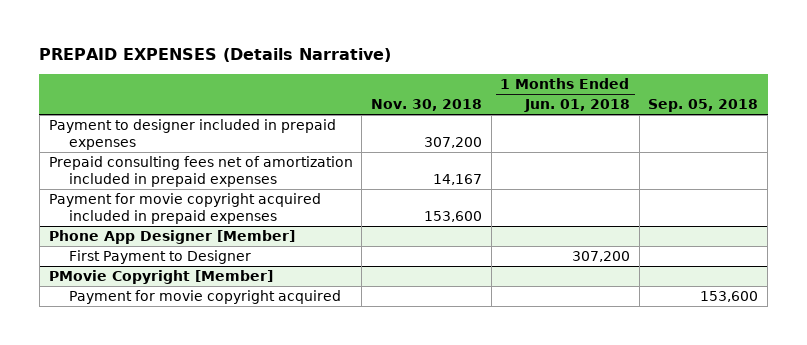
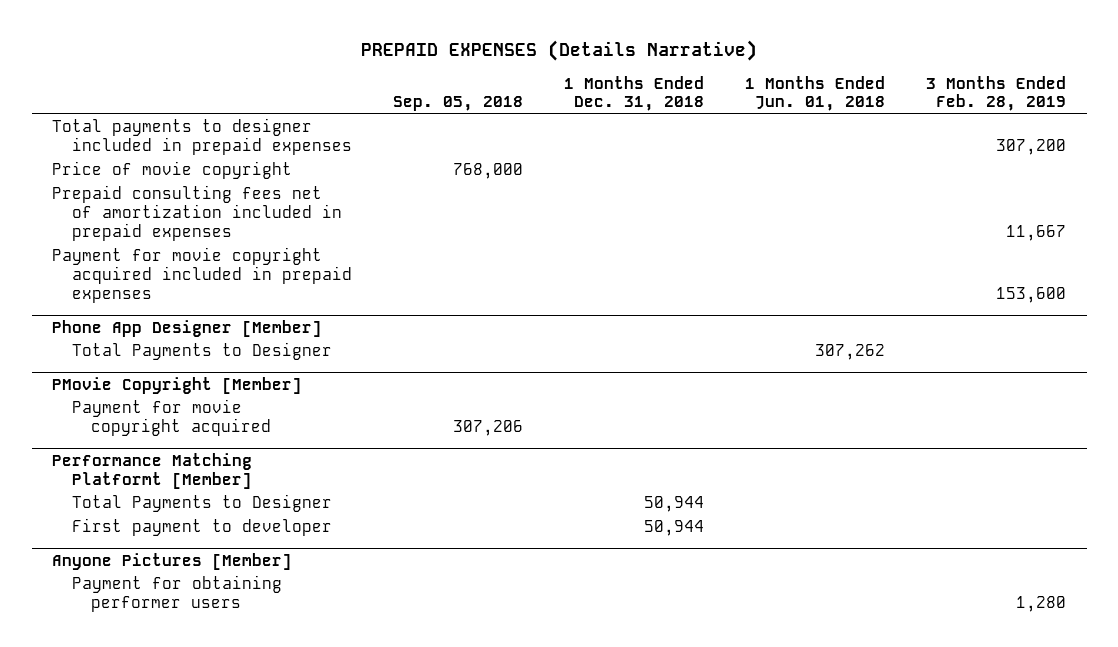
[371,99,483,112] Nov. 30, 2018 -> none
none -> [563,75,704,112] 1 Months Ended Dec. 31, 2018
none -> [926,75,1067,112] 3 Months Ended Feb. 28, 2019
[48,119,336,150] Payment to designer included in prepaid expenses -> [52,118,352,156] Total payments to designer included in prepaid expenses
none -> [52,161,293,180] Price of movie copyright
[69,250,252,265] First Payment to Designer -> [71,342,332,361] Total Payments to Designer
[571,251,630,263] 307,200 -> [815,344,886,361] 307,262
[700,291,759,303] 153,600 -> [452,420,523,437] 307,206
none -> [52,452,253,489] Performance Matching Platformt [Member]
none -> [71,494,332,513] Total Payments to Designer
none -> [71,518,332,537] First payment to developer
none -> [52,552,293,570] Anyone Pictures [Member]
none -> [71,575,282,613] Payment for obtaining performer users

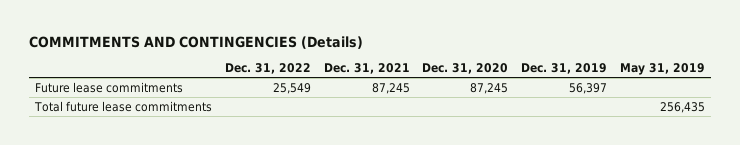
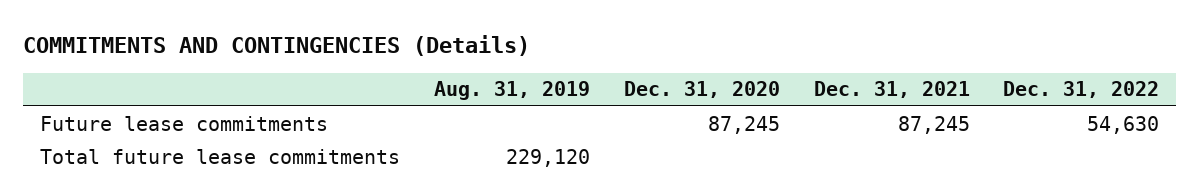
[521,63,608,75] Dec. 31, 2019 -> none
[619,63,705,76] May 31, 2019 -> none
none -> [434,81,591,101] Aug. 31, 2019
[272,82,311,94] 25,549 -> [1087,115,1160,134] 54,630

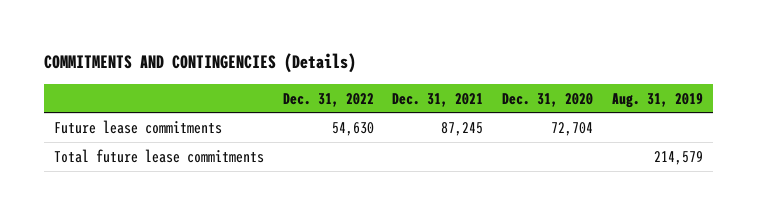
[707,115,780,134] 87,245 -> [551,121,594,136] 72,704
[506,148,591,167] 229,120 -> [654,150,704,165] 214,579

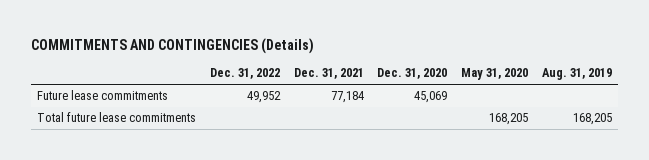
none -> [460,68,528,81] May 31, 2020
[331,121,374,136] 54,630 -> [246,91,281,104] 49,952
[441,121,484,136] 87,245 -> [330,91,364,104] 77,184
[551,121,594,136] 72,704 -> [414,91,448,104] 45,069
[654,150,704,165] 214,579 -> [572,113,612,126] 168,205

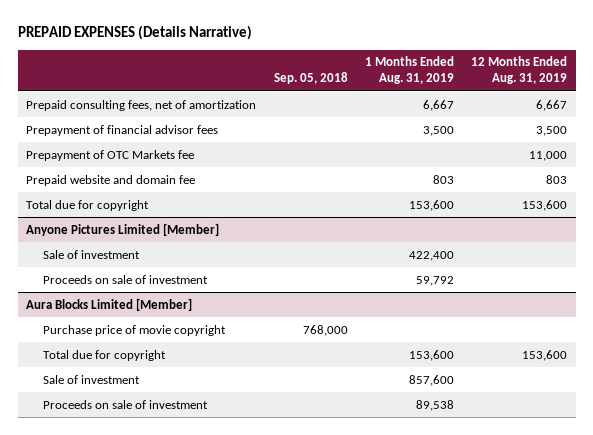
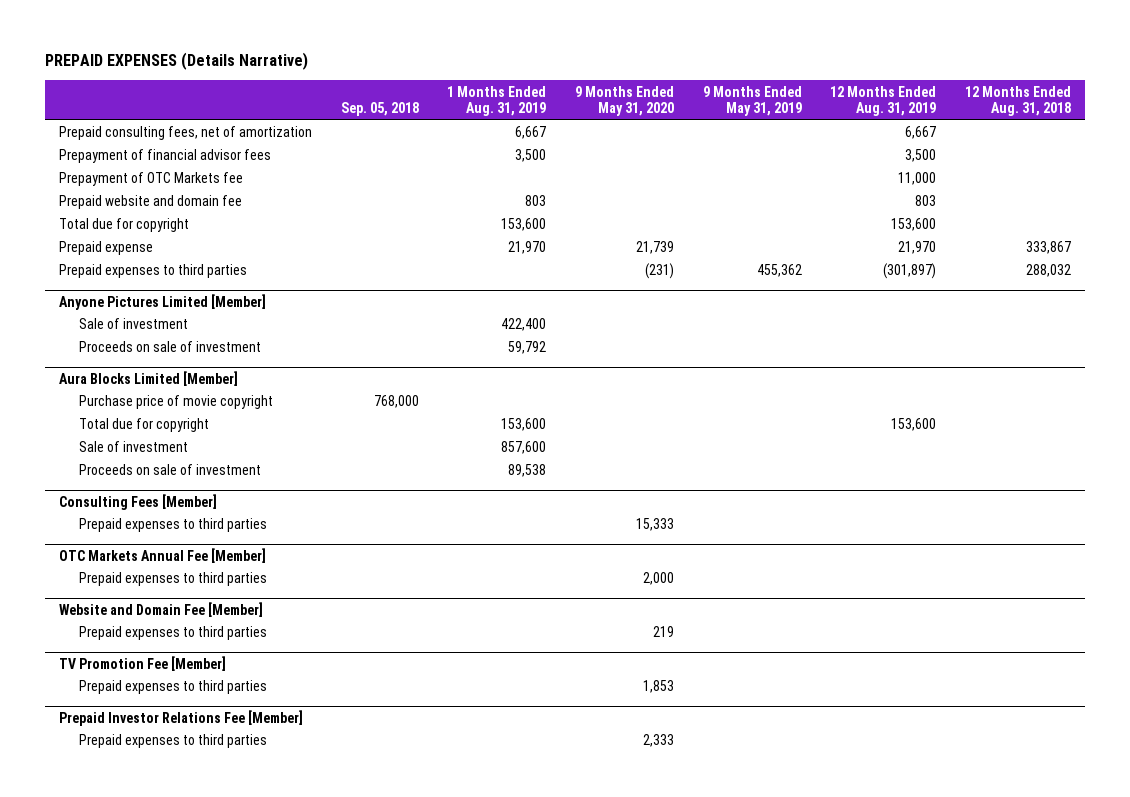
none -> [575,85,675,117] 9 Months Ended May 31, 2020
none -> [702,85,802,117] 9 Months Ended May 31, 2019
none -> [965,85,1072,117] 12 Months Ended Aug. 31, 2018
none -> [59,241,154,256] Prepaid expense
none -> [59,264,248,279] Prepaid expenses to third parties
none -> [59,493,218,510] Consulting Fees [Member]
none -> [79,518,268,533] Prepaid expenses to third parties
none -> [59,547,267,563] OTC Markets Annual Fee [Member]
none -> [79,572,268,587] Prepaid expenses to third parties
none -> [59,601,264,617] Website and Domain Fee [Member]
none -> [79,626,268,641] Prepaid expenses to third parties
none -> [59,655,227,671] TV Promotion Fee [Member]
none -> [79,680,268,695] Prepaid expenses to third parties
none -> [59,709,304,726] Prepaid Investor Relations Fee [Member]
none -> [79,734,268,749] Prepaid expenses to third parties

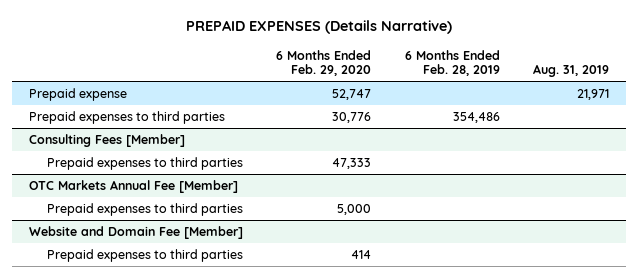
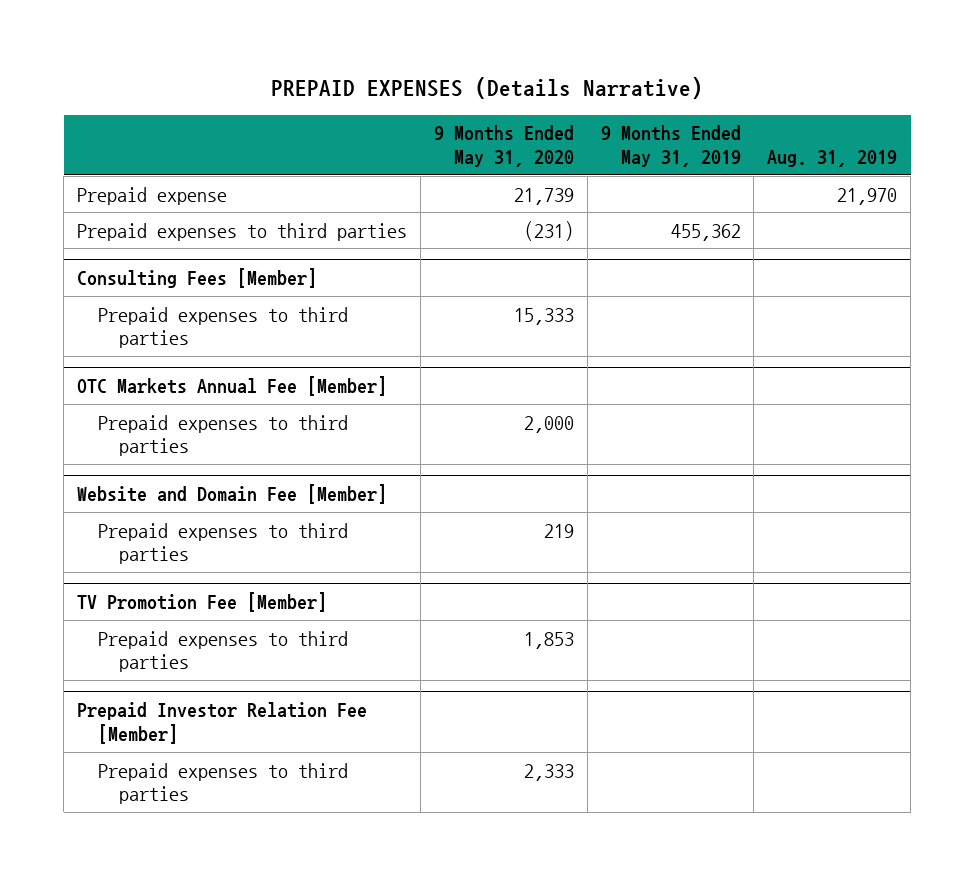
[276,49,372,77] 6 Months Ended Feb. 29, 2020 -> none
[404,49,500,77] 6 Months Ended Feb. 28, 2019 -> none
none -> [433,125,574,168] 9 Months Ended May 31, 2020
none -> [600,125,741,168] 9 Months Ended May 31, 2019
[577,88,610,100] 21,971 -> [837,187,898,205] 21,970
none -> [77,592,328,613] TV Promotion Fee [Member]
none -> [97,630,348,673] Prepaid expenses to third parties
none -> [77,702,368,745] Prepaid Investor Relation Fee [Member]
none -> [97,762,348,805] Prepaid expenses to third parties

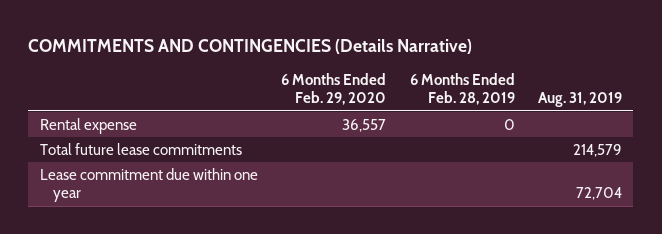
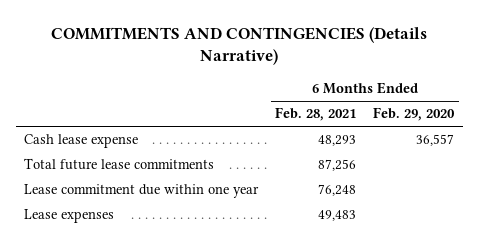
[409,72,515,106] 6 Months Ended Feb. 28, 2019 -> none
[537,92,622,108] Aug. 31, 2019 -> none
none -> [275,107,357,122] Feb. 28, 2021
[40,117,138,134] Rental expense -> [24,134,139,149] Cash lease expense
none -> [24,209,115,224] Lease expenses

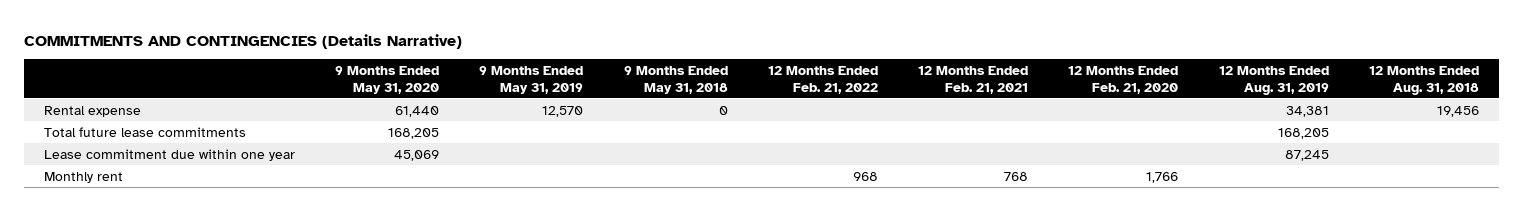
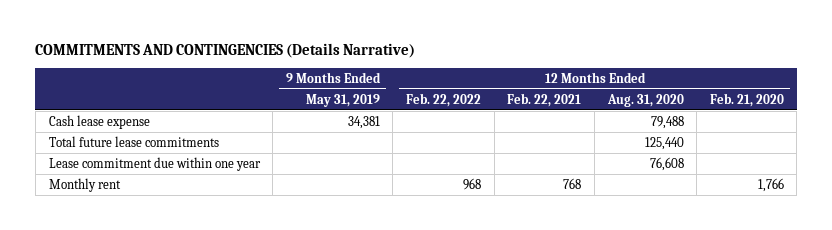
[335,66,440,94] 9 Months Ended May 31, 2020 -> none
[623,66,728,94] 9 Months Ended May 31, 2018 -> none
[767,66,878,94] 12 Months Ended Feb. 21, 2022 -> none
[918,66,1029,94] 12 Months Ended Feb. 21, 2021 -> none
[1218,66,1329,95] 12 Months Ended Aug. 31, 2019 -> none
[1368,66,1479,95] 12 Months Ended Aug. 31, 2018 -> none
none -> [406,92,482,107] Feb. 22, 2022
none -> [507,92,582,107] Feb. 22, 2021
none -> [606,93,684,107] Aug. 31, 2020
[43,105,141,117] Rental expense -> [48,114,150,129] Cash lease expense
[542,105,584,117] 12,570 -> [347,115,380,129] 34,381

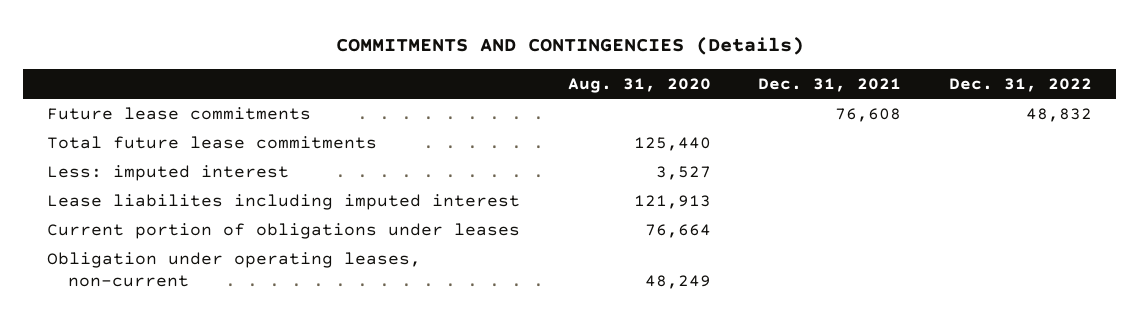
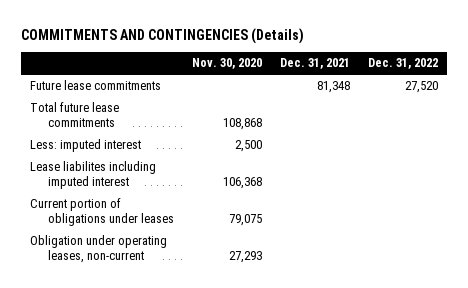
[567,77,711,93] Aug. 31, 2020 -> none
none -> [192,58,263,70] Nov. 30, 2020
[835,107,902,122] 76,608 -> [317,81,351,94] 81,348
[1026,107,1093,122] 48,832 -> [405,81,439,94] 27,520

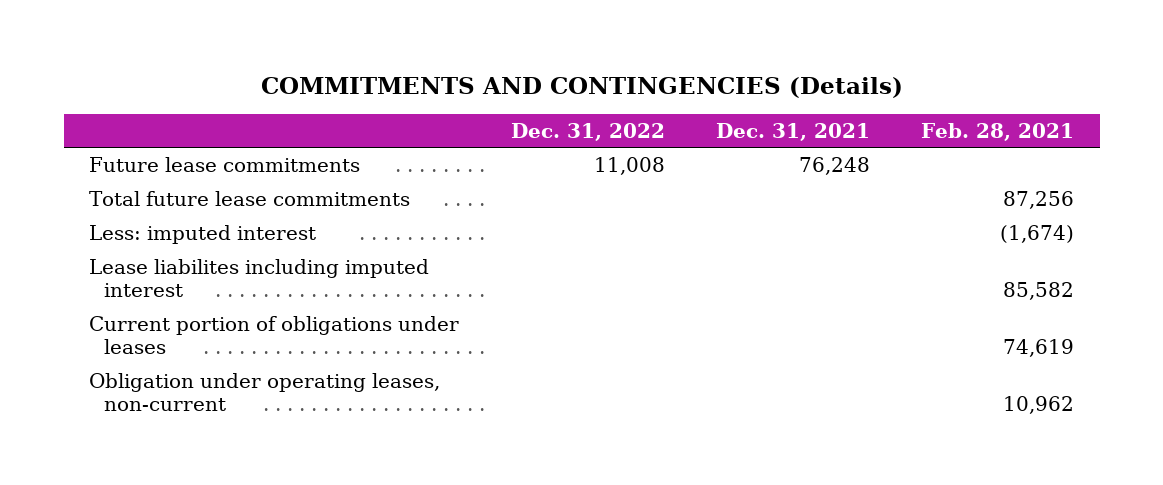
[192,58,263,70] Nov. 30, 2020 -> none
none -> [921,122,1075,141] Feb. 28, 2021
[317,81,351,94] 81,348 -> [798,157,870,176] 76,248
[405,81,439,94] 27,520 -> [593,157,665,176] 11,008

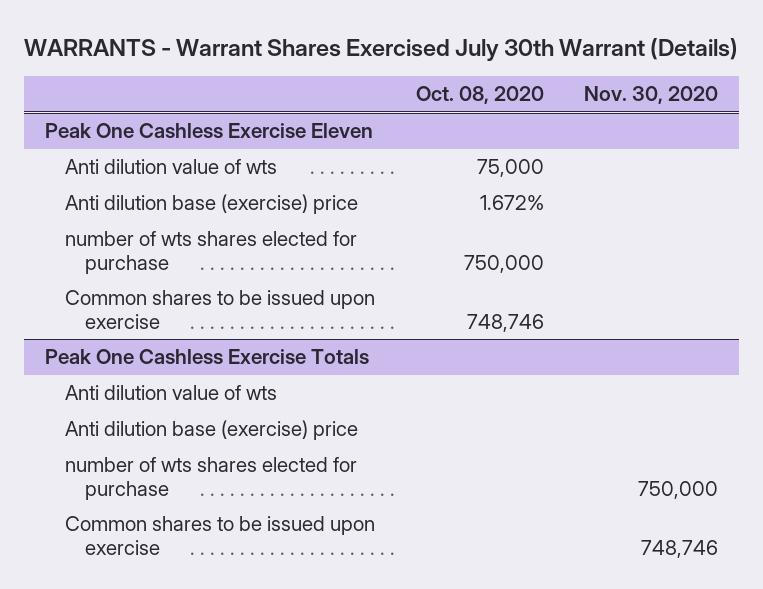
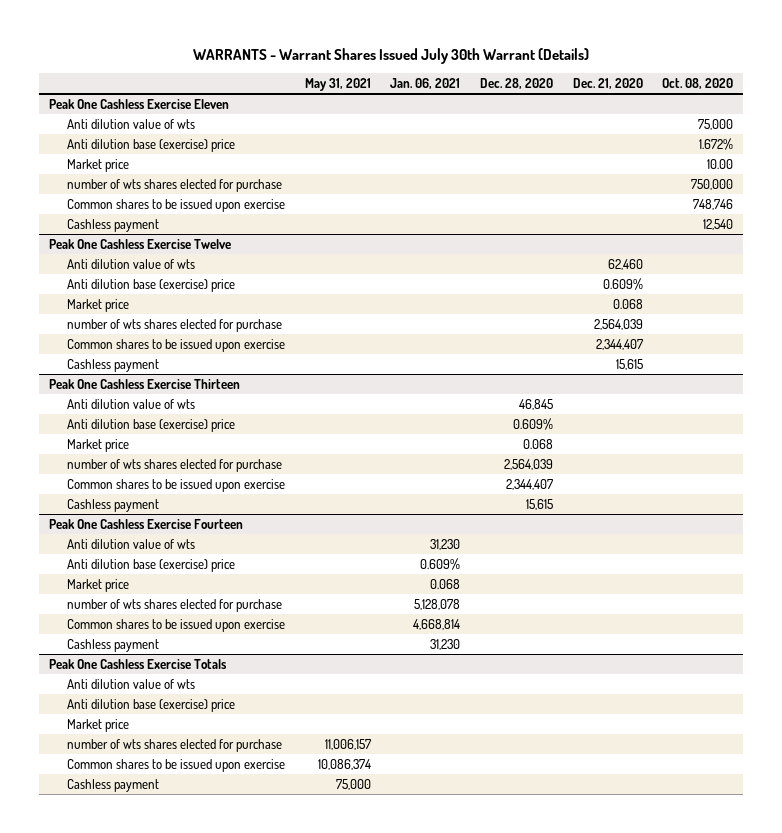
[24,37,739,61] WARRANTS - Warrant Shares Exercised July 30th Warrant (Details) -> [193,47,590,64] WARRANTS - Warrant Shares Issued July 30th Warrant (Details)
[584,86,719,105] Nov. 30, 2020 -> none
none -> [304,77,371,91] May 31, 2021
none -> [390,77,461,89] Jan. 06, 2021
none -> [480,77,554,89] Dec. 28, 2020
none -> [572,77,643,89] Dec. 21, 2020
none -> [67,159,130,173] Market price
none -> [67,219,160,233] Cashless payment
none -> [49,239,232,250] Peak One Cashless Exercise Twelve
none -> [67,259,196,270] Anti dilution value of wts
none -> [67,279,236,293] Anti dilution base (exercise) price
none -> [67,299,130,313] Market price
none -> [67,319,283,333] number of wts shares elected for purchase
none -> [67,339,286,353] Common shares to be issued upon exercise
none -> [67,359,160,373] Cashless payment
none -> [49,379,241,390] Peak One Cashless Exercise Thirteen
none -> [67,399,196,410] Anti dilution value of wts
none -> [67,419,236,433] Anti dilution base (exercise) price
none -> [67,439,130,453] Market price
none -> [67,459,283,473] number of wts shares elected for purchase
none -> [67,479,286,493] Common shares to be issued upon exercise
none -> [67,499,160,513] Cashless payment
none -> [49,519,244,530] Peak One Cashless Exercise Fourteen
none -> [67,539,196,550] Anti dilution value of wts
none -> [67,559,236,573] Anti dilution base (exercise) price
none -> [67,579,130,593] Market price
none -> [67,599,283,613] number of wts shares elected for purchase
none -> [67,619,286,633] Common shares to be issued upon exercise
none -> [67,639,160,653] Cashless payment
none -> [67,719,130,733] Market price
none -> [67,779,160,793] Cashless payment

